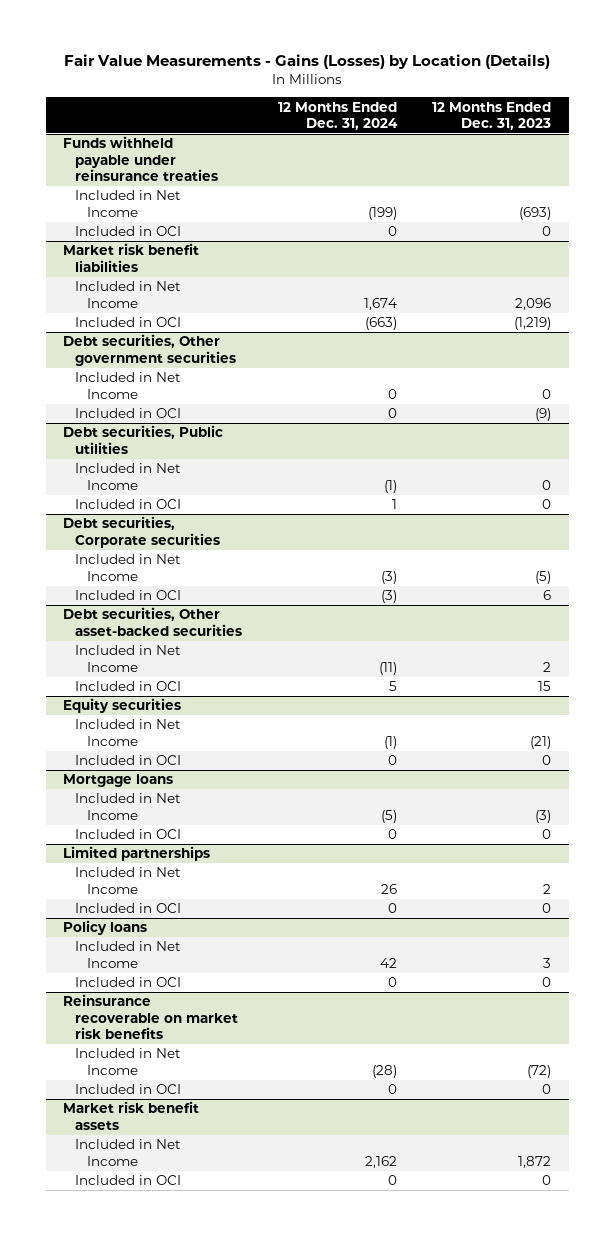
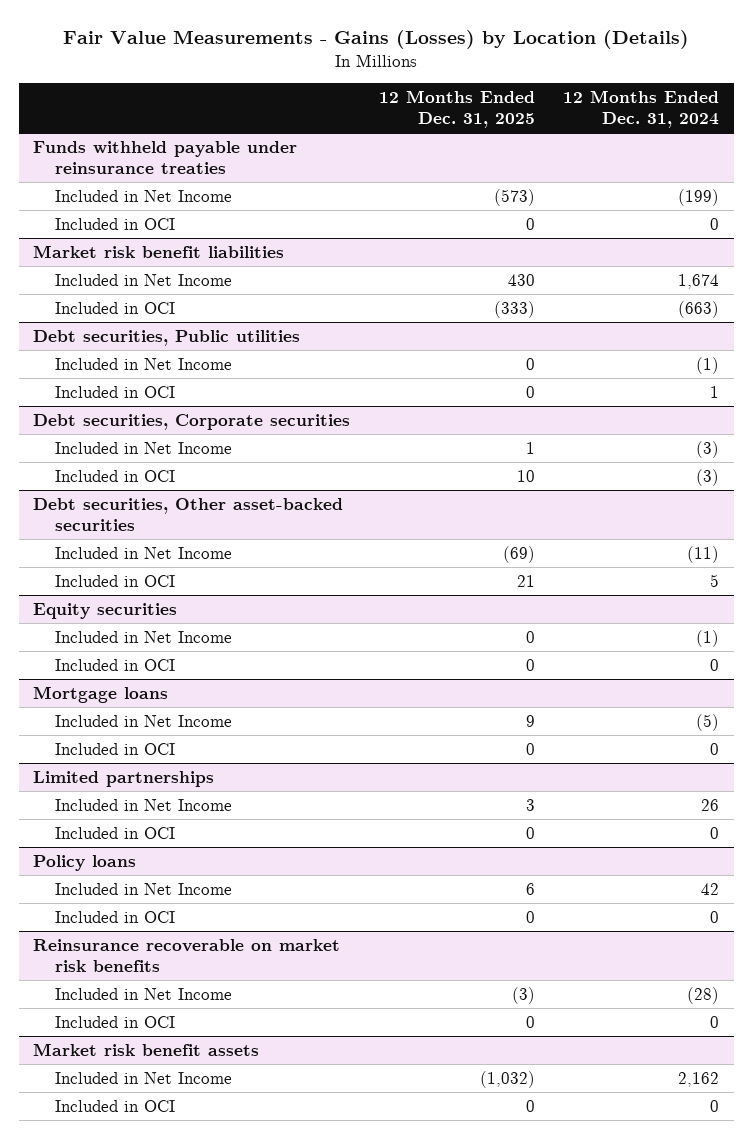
[432,101,552,130] 12 Months Ended Dec. 31, 2023 -> none
none -> [378,89,535,128] 12 Months Ended Dec. 31, 2025
[63,334,237,366] Debt securities, Other government securities -> none
[75,372,182,399] Included in Net Income -> none
[75,408,182,419] Included in OCI -> none

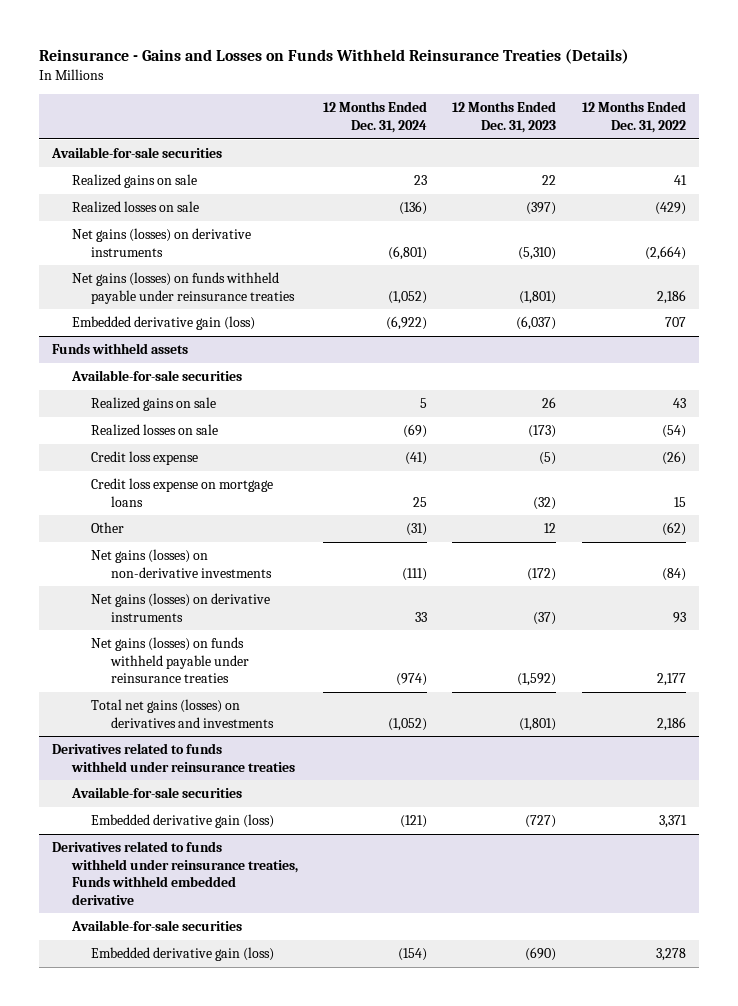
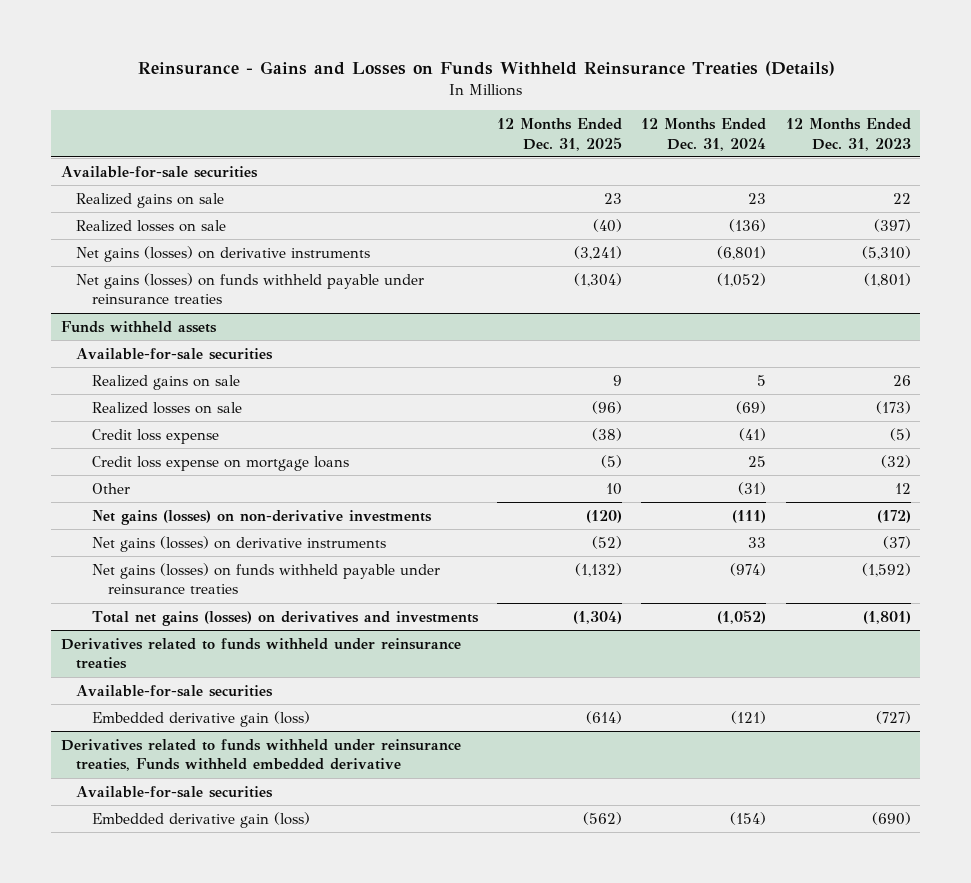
[581,101,686,133] 12 Months Ended Dec. 31, 2022 -> none
none -> [497,117,623,151] 12 Months Ended Dec. 31, 2025
[71,316,255,331] Embedded derivative gain (loss) -> none

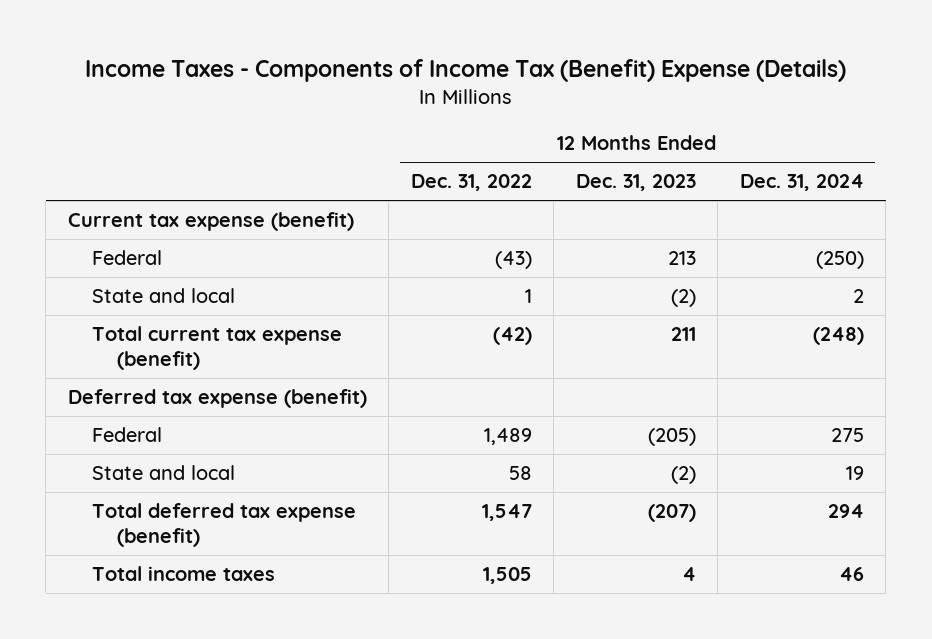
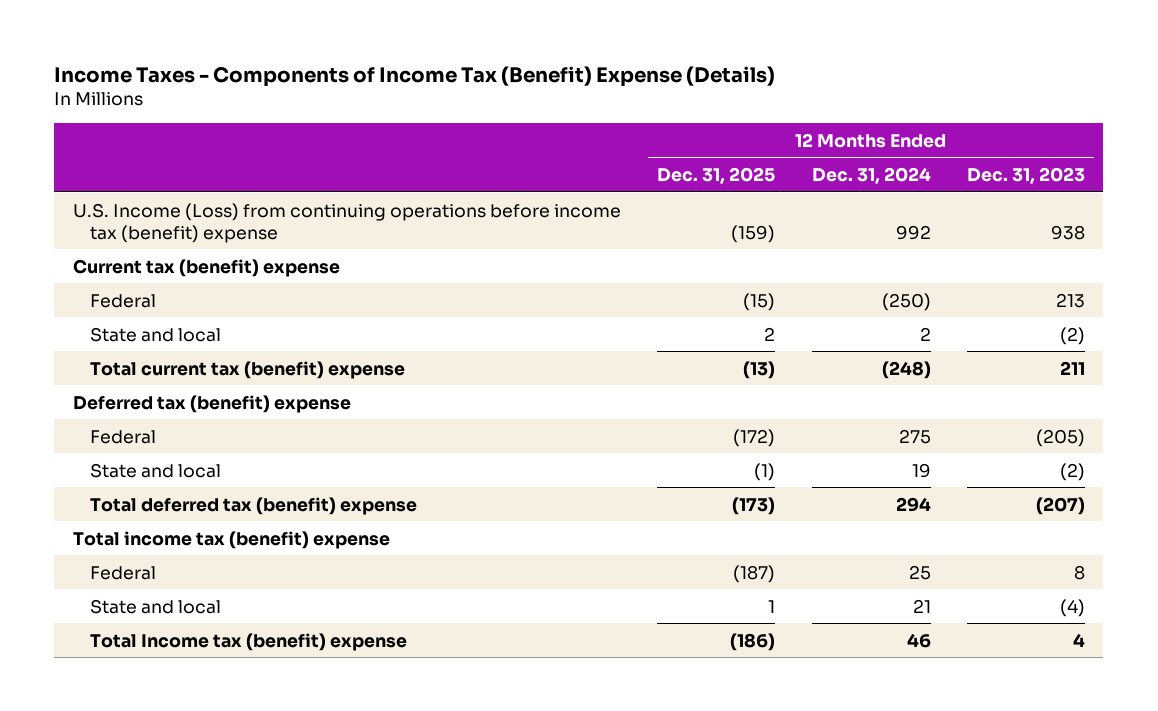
[410,174,532,192] Dec. 31, 2022 -> none
none -> [657,166,776,184] Dec. 31, 2025
none -> [72,202,621,243] U.S. Income (Loss) from continuing operations before income tax (benefit) expense
[67,212,354,232] Current tax expense (benefit) -> [72,258,340,277] Current tax (benefit) expense
[92,326,343,371] Total current tax expense (benefit) -> [90,360,406,379] Total current tax (benefit) expense
[67,389,367,409] Deferred tax expense (benefit) -> [72,394,351,413] Deferred tax (benefit) expense
[92,503,357,548] Total deferred tax expense (benefit) -> [90,496,418,515] Total deferred tax (benefit) expense
none -> [72,530,390,549] Total income tax (benefit) expense
none -> [90,565,157,580] Federal
none -> [90,598,222,614] State and local
[92,566,276,582] Total income taxes -> [90,632,408,651] Total Income tax (benefit) expense

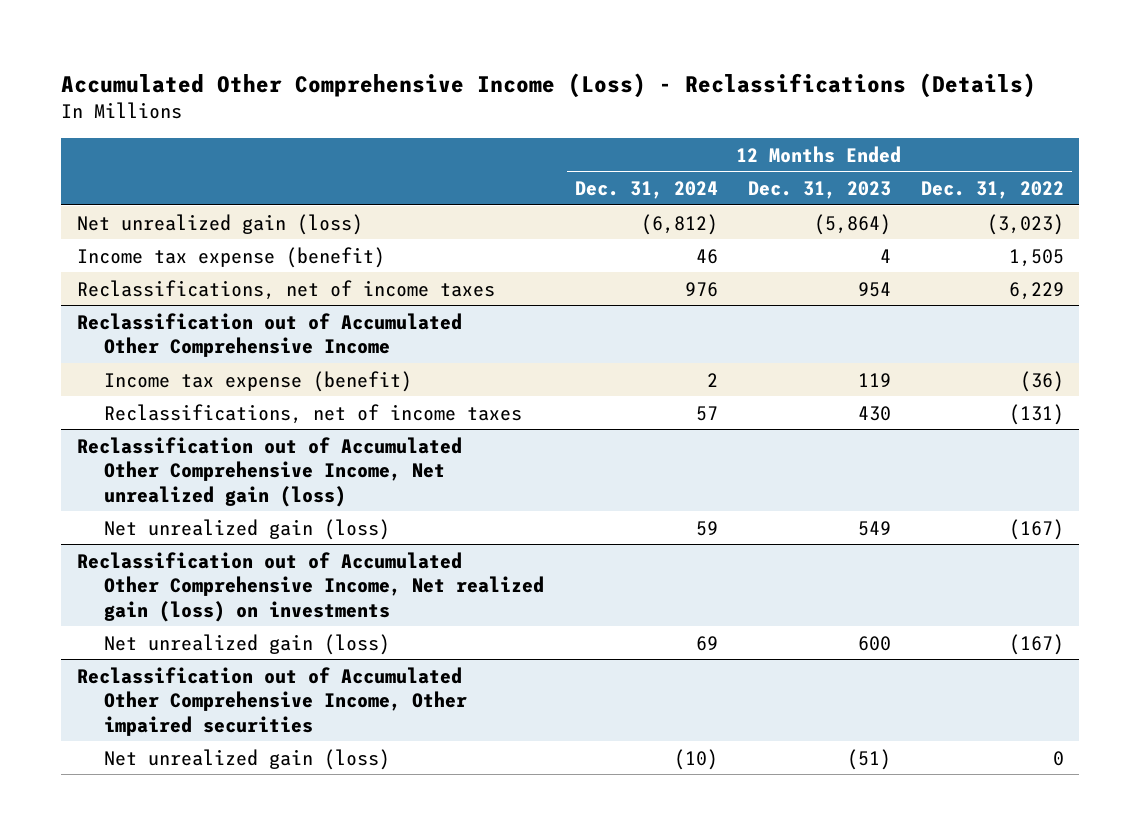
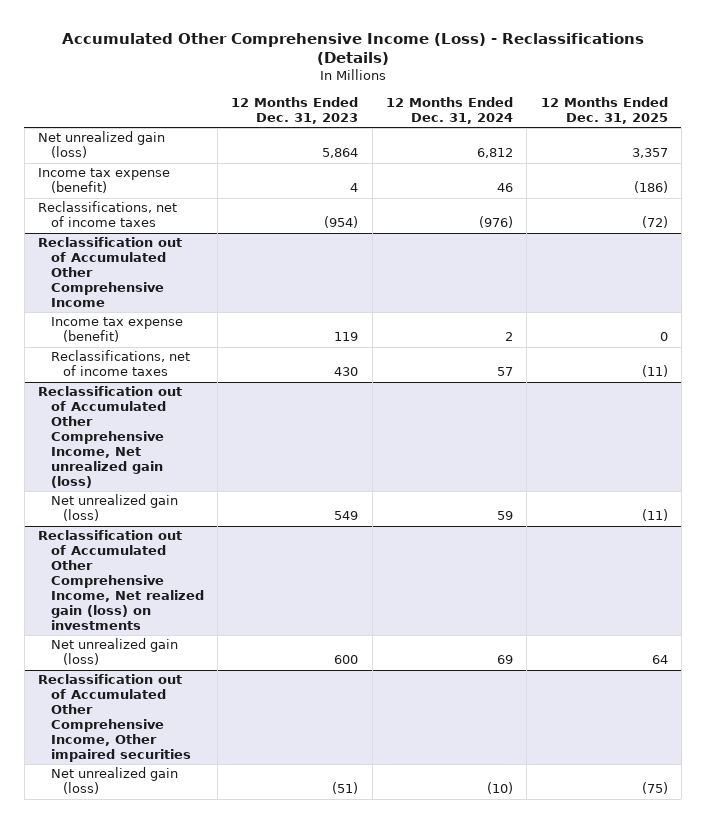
[920,180,1064,199] Dec. 31, 2022 -> none
none -> [540,97,668,125] 12 Months Ended Dec. 31, 2025
[640,213,718,235] (6,812) -> [476,148,513,159] 6,812
[813,213,891,235] (5,864) -> [322,148,359,159] 5,864
[684,281,718,297] 976 -> [478,216,513,229] (976)
[857,281,891,297] 954 -> [324,216,359,229] (954)

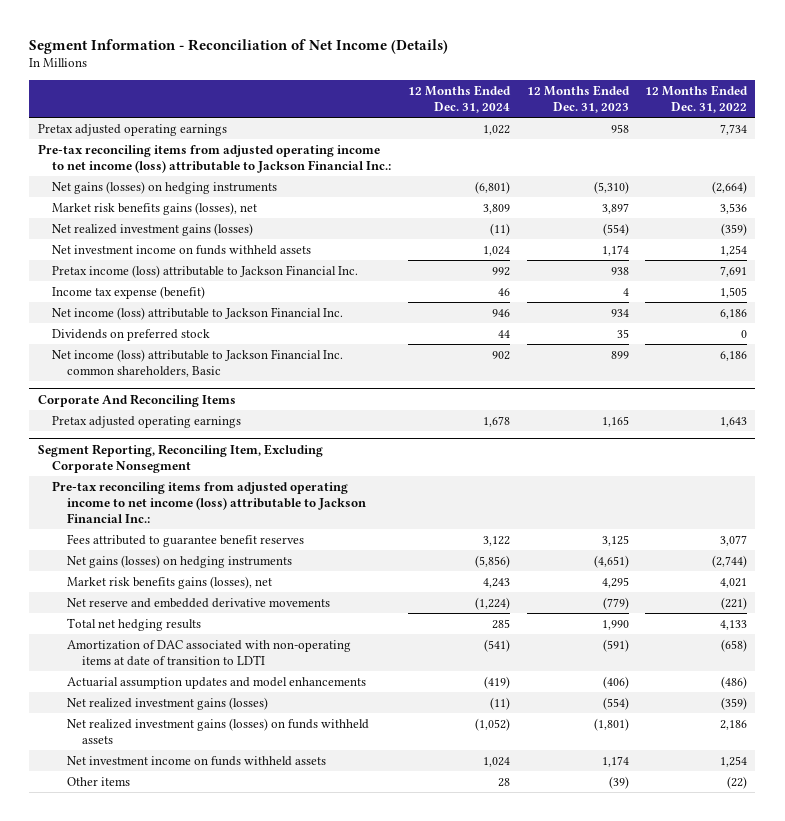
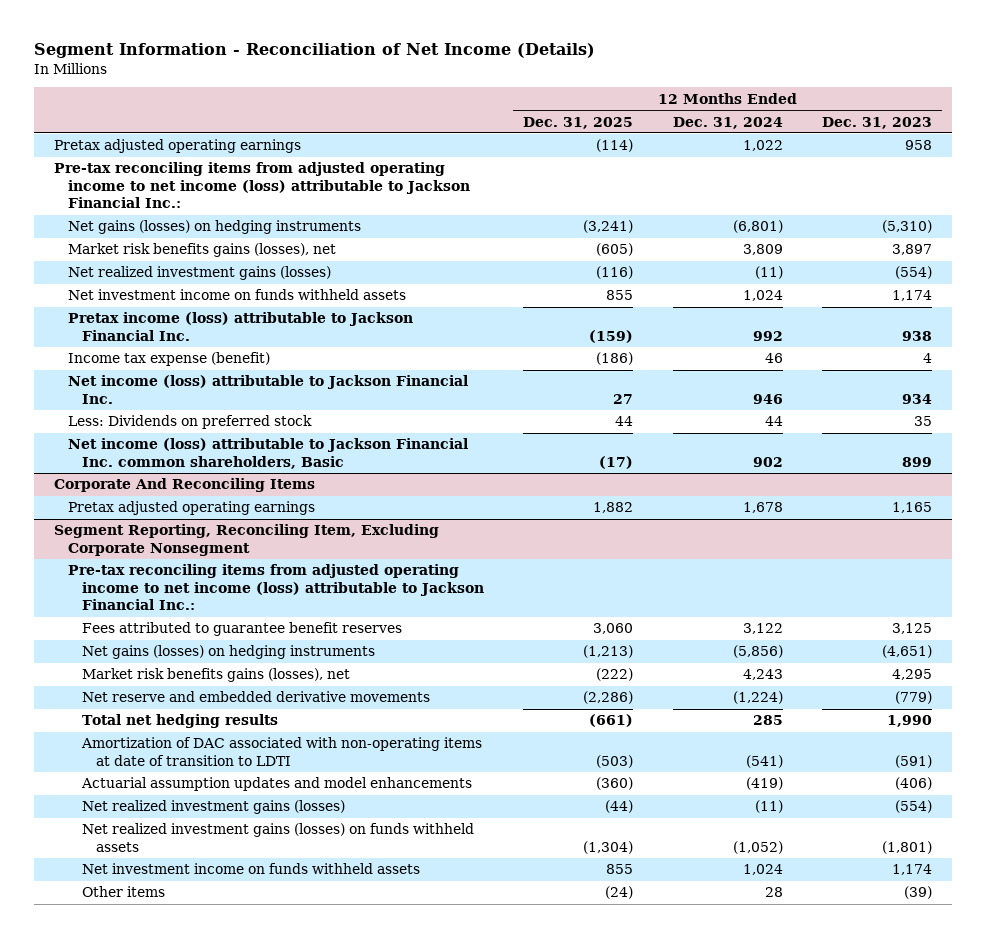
[645,84,749,113] 12 Months Ended Dec. 31, 2022 -> none
none -> [523,116,634,129] Dec. 31, 2025
[52,328,211,341] Dividends on preferred stock -> [67,415,312,430] Less: Dividends on preferred stock

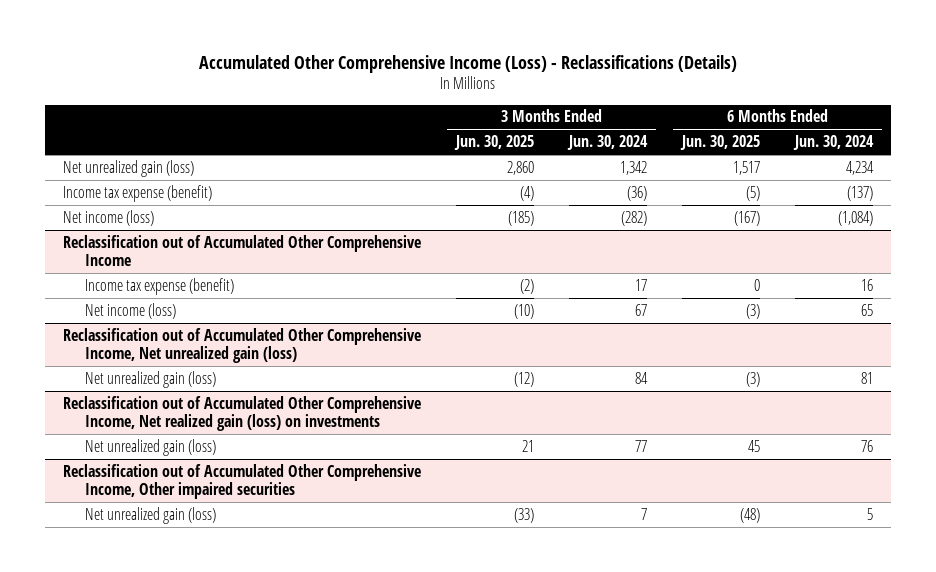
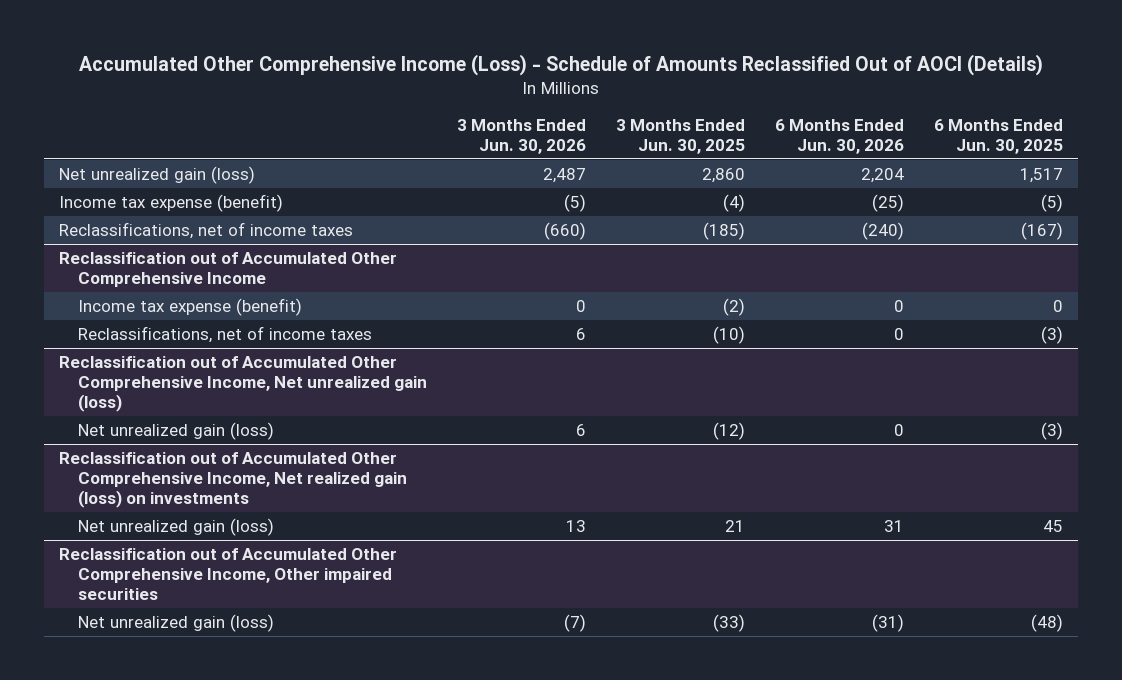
[199,54,738,73] Accumulated Other Comprehensive Income (Loss) - Reclassifications (Details) -> [79,53,1044,76] Accumulated Other Comprehensive Income (Loss) - Schedule of Amounts Reclassified Out of AOCI (Details)
[567,135,649,151] Jun. 30, 2024 -> none
[793,135,875,151] Jun. 30, 2024 -> none
none -> [457,118,587,154] 3 Months Ended Jun. 30, 2026
none -> [775,118,905,154] 6 Months Ended Jun. 30, 2026
[62,209,154,226] Net income (loss) -> [59,222,354,240] Reclassifications, net of income taxes
[84,302,176,319] Net income (loss) -> [78,326,373,344] Reclassifications, net of income taxes

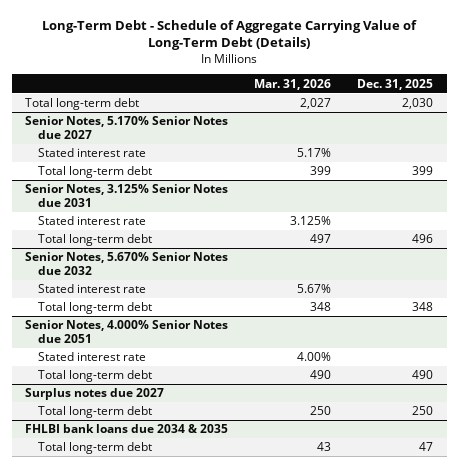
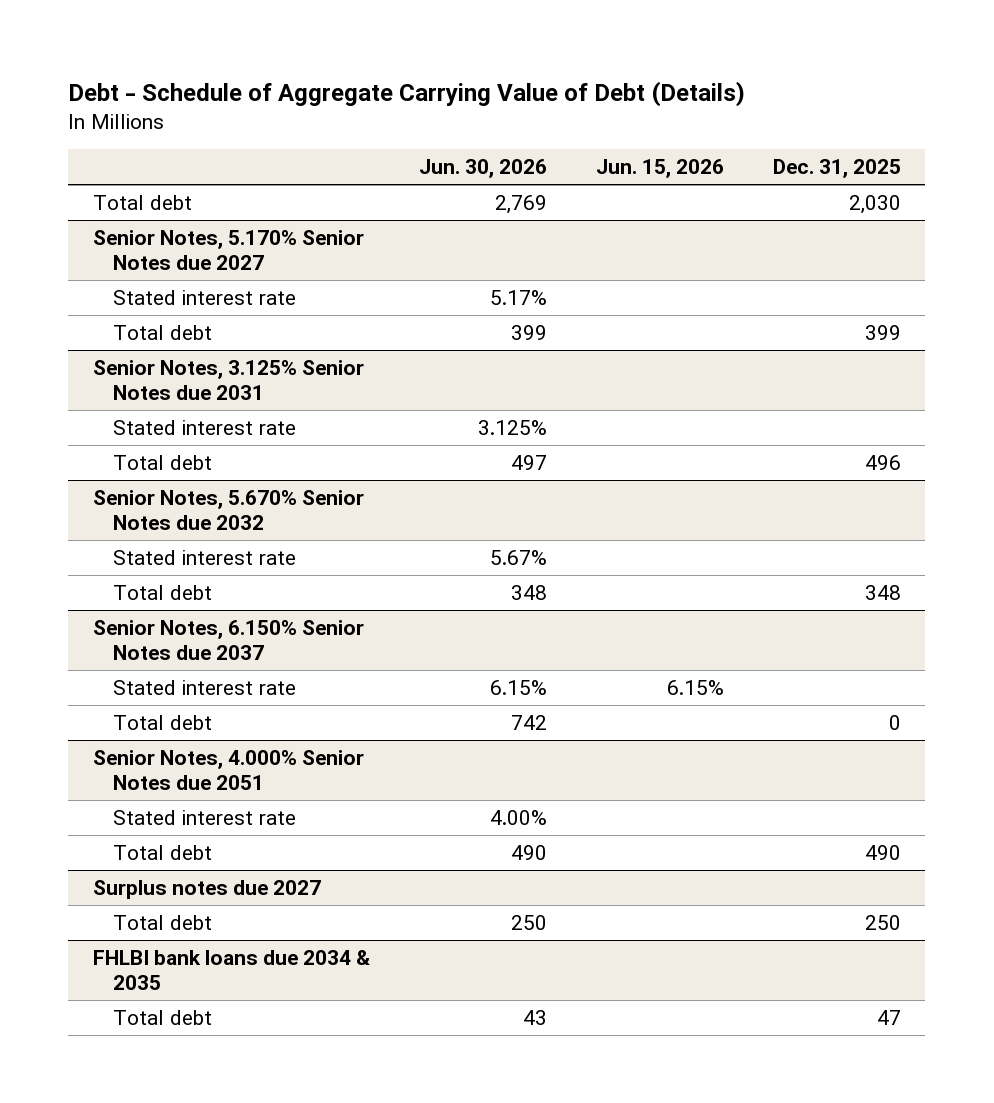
[42,19,418,51] Long-Term Debt - Schedule of Aggregate Carrying Value of Long-Term Debt (Details) -> [68,80,746,107] Debt - Schedule of Aggregate Carrying Value of Debt (Details)
[254,78,332,90] Mar. 31, 2026 -> none
none -> [418,159,547,179] Jun. 30, 2026
none -> [595,159,724,179] Jun. 15, 2026
[24,98,139,111] Total long-term debt -> [92,194,192,210] Total debt
[38,166,153,179] Total long-term debt -> [112,324,212,340] Total debt
[38,234,153,247] Total long-term debt -> [112,454,212,470] Total debt
[38,302,153,315] Total long-term debt -> [112,584,212,600] Total debt
none -> [92,619,364,661] Senior Notes, 6.150% Senior Notes due 2037
none -> [112,679,296,695] Stated interest rate
none -> [112,714,212,730] Total debt
[38,370,153,383] Total long-term debt -> [112,844,212,860] Total debt
[38,406,153,419] Total long-term debt -> [112,914,212,930] Total debt
[38,442,153,455] Total long-term debt -> [112,1009,212,1025] Total debt

